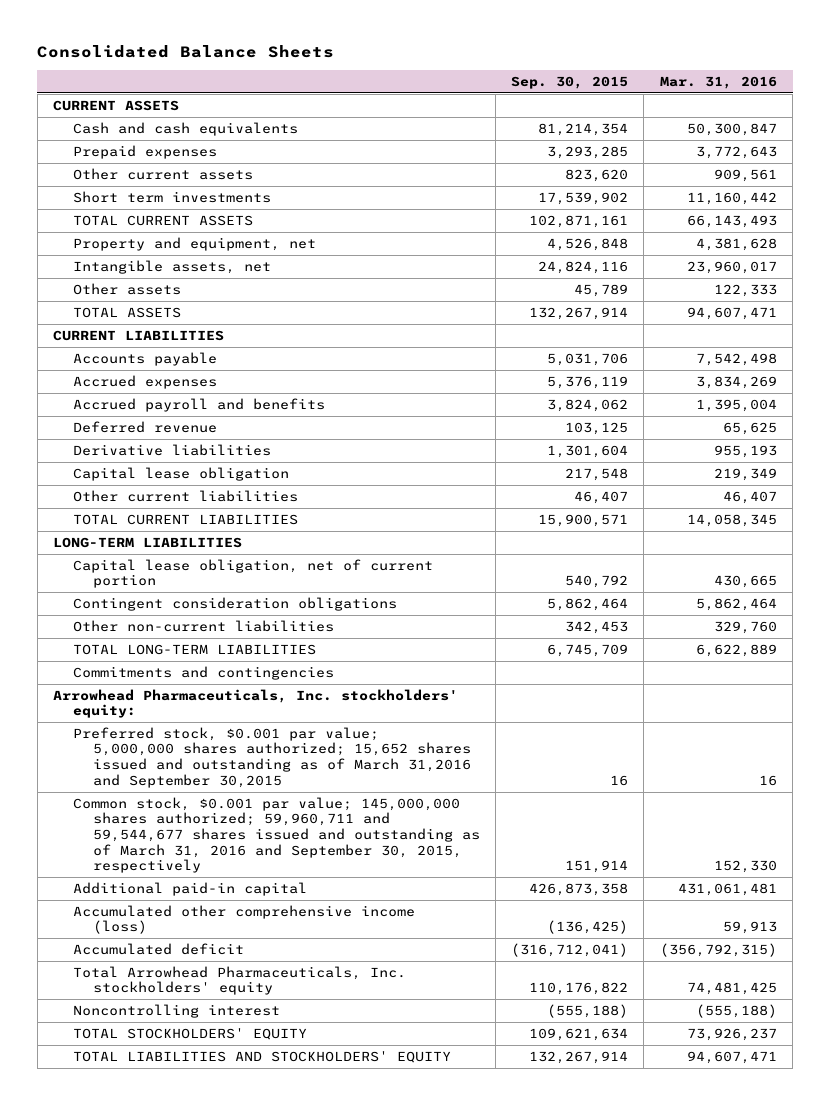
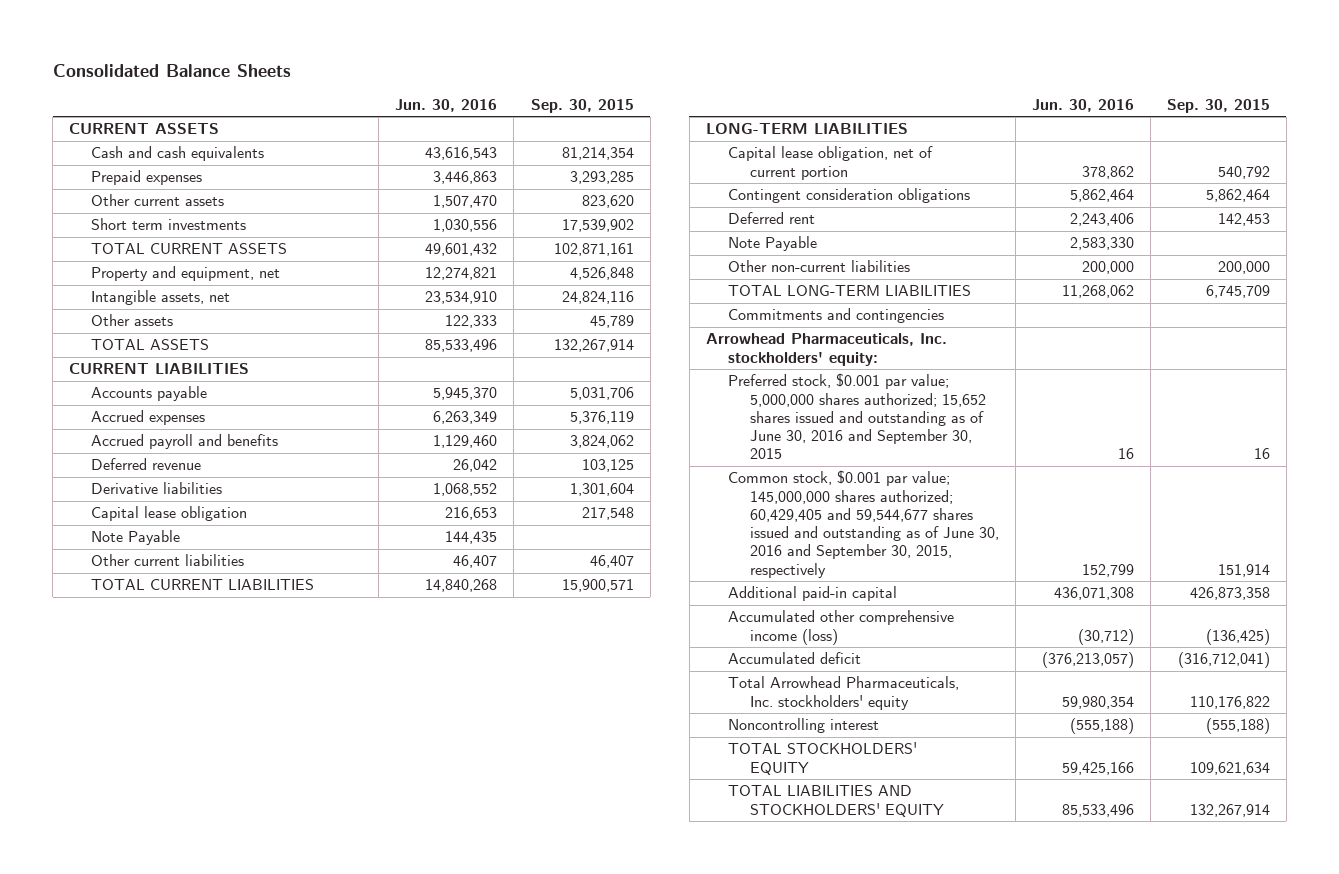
[659,76,777,90] Mar. 31, 2016 -> none
none -> [395,98,498,112] Jun. 30, 2016
none -> [91,530,181,546] Note Payable
none -> [727,212,815,225] Deferred rent
none -> [727,236,817,252] Note Payable
[565,620,629,634] 342,453 -> [1217,261,1270,275] 200,000
[72,726,471,788] Preferred stock, $0.001 par value; 5,000,000 shares authorized; 15,652 shares issued and outstanding as of March 31,2016 and September 30,2015 -> [727,373,986,460] Preferred stock, $0.001 par value; 5,000,000 shares authorized; 15,652 shares issued and outstanding as of June 30, 2016 and September 30, 2015
[72,796,480,874] Common stock, $0.001 par value; 145,000,000 shares authorized; 59,960,711 and 59,544,677 shares issued and outstanding as of March 31, 2016 and September 30, 2015, respectively -> [727,470,999,578] Common stock, $0.001 par value; 145,000,000 shares authorized; 60,429,405 and 59,544,677 shares issued and outstanding as of June 30, 2016 and September 30, 2015, respectively

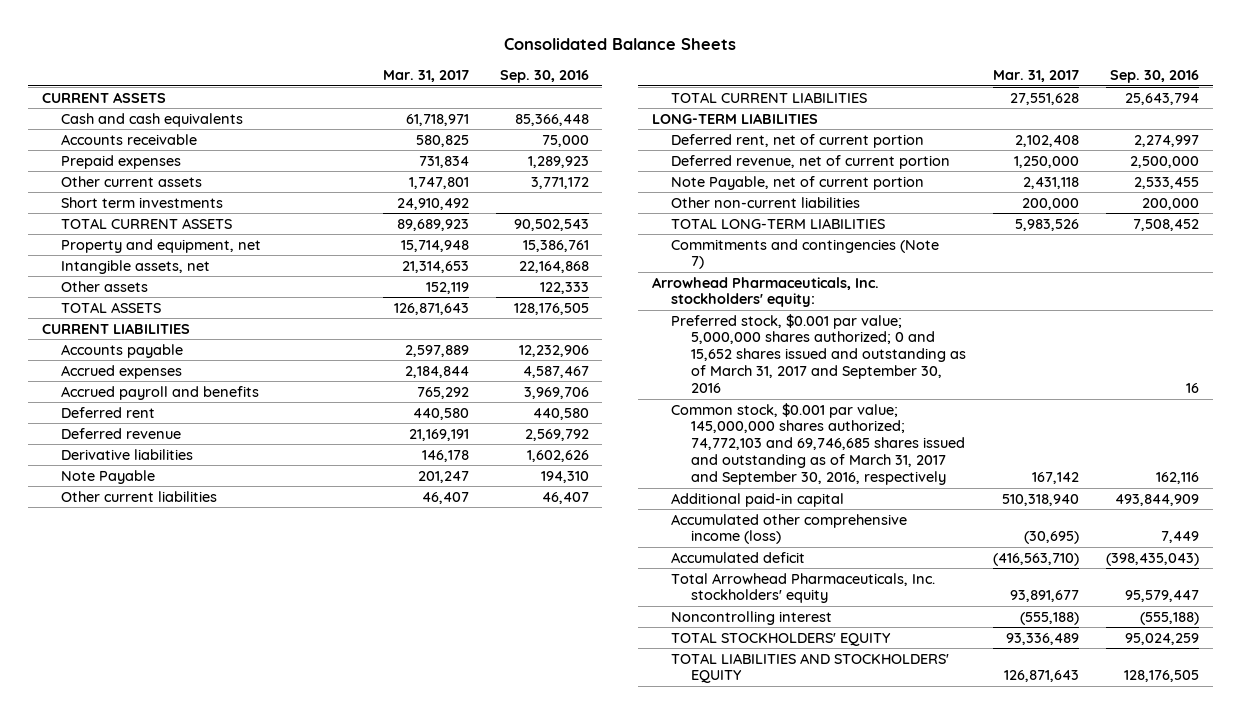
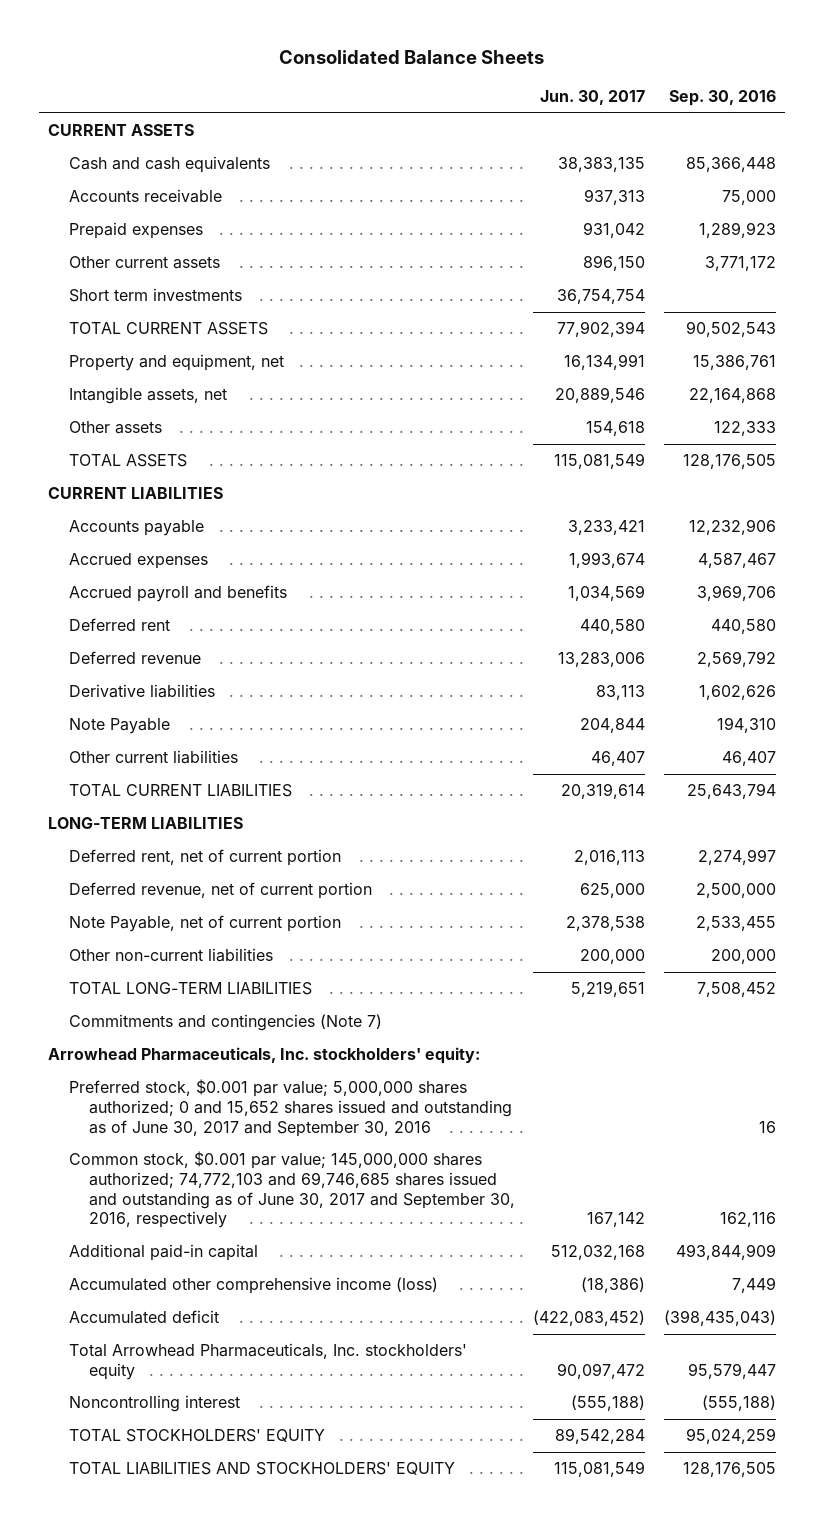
[382,70,469,83] Mar. 31, 2017 -> none
none -> [540,90,646,106] Jun. 30, 2017
[671,313,967,394] Preferred stock, $0.001 par value; 5,000,000 shares authorized; 0 and 15,652 shares issued and outstanding as of March 31, 2017 and September 30, 2016 -> [68,1079,513,1137] Preferred stock, $0.001 par value; 5,000,000 shares authorized; 0 and 15,652 shares issued and outstanding as of June 30, 2017 and September 30, 2016
[671,402,966,486] Common stock, $0.001 par value; 145,000,000 shares authorized; 74,772,103 and 69,746,685 shares issued and outstanding as of March 31, 2017 and September 30, 2016, respectively -> [68,1151,516,1229] Common stock, $0.001 par value; 145,000,000 shares authorized; 74,772,103 and 69,746,685 shares issued and outstanding as of June 30, 2017 and September 30, 2016, respectively

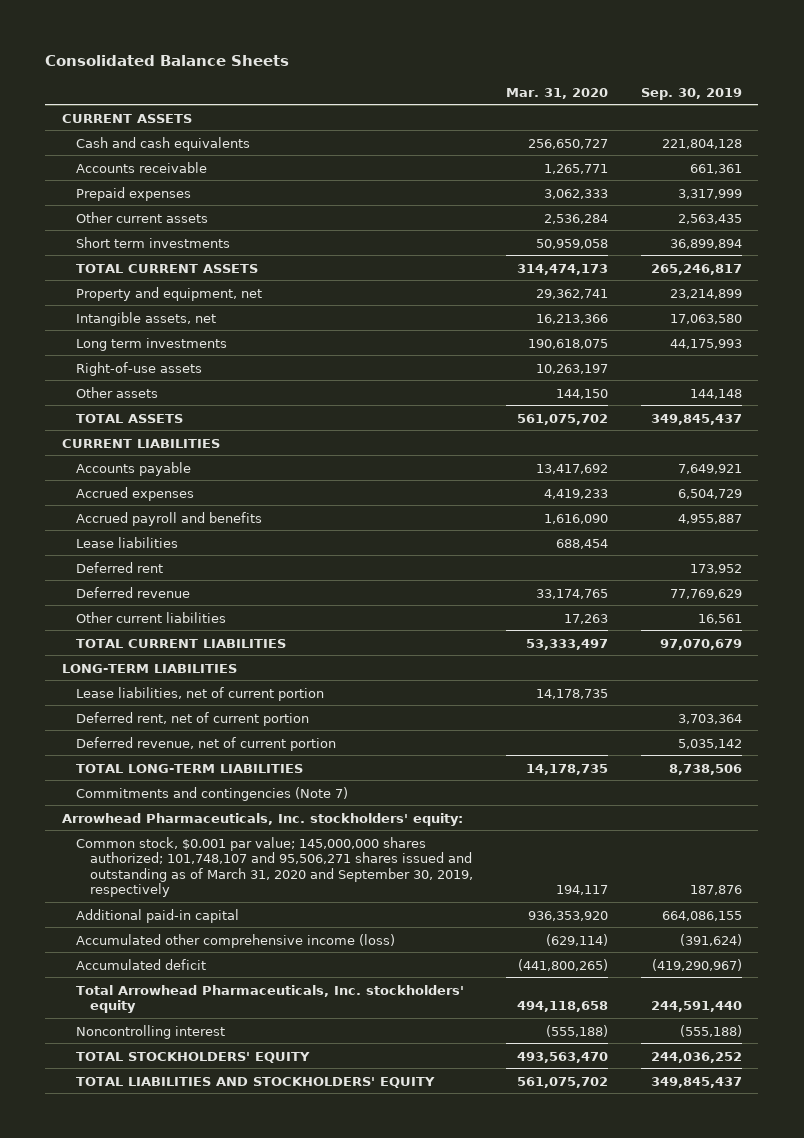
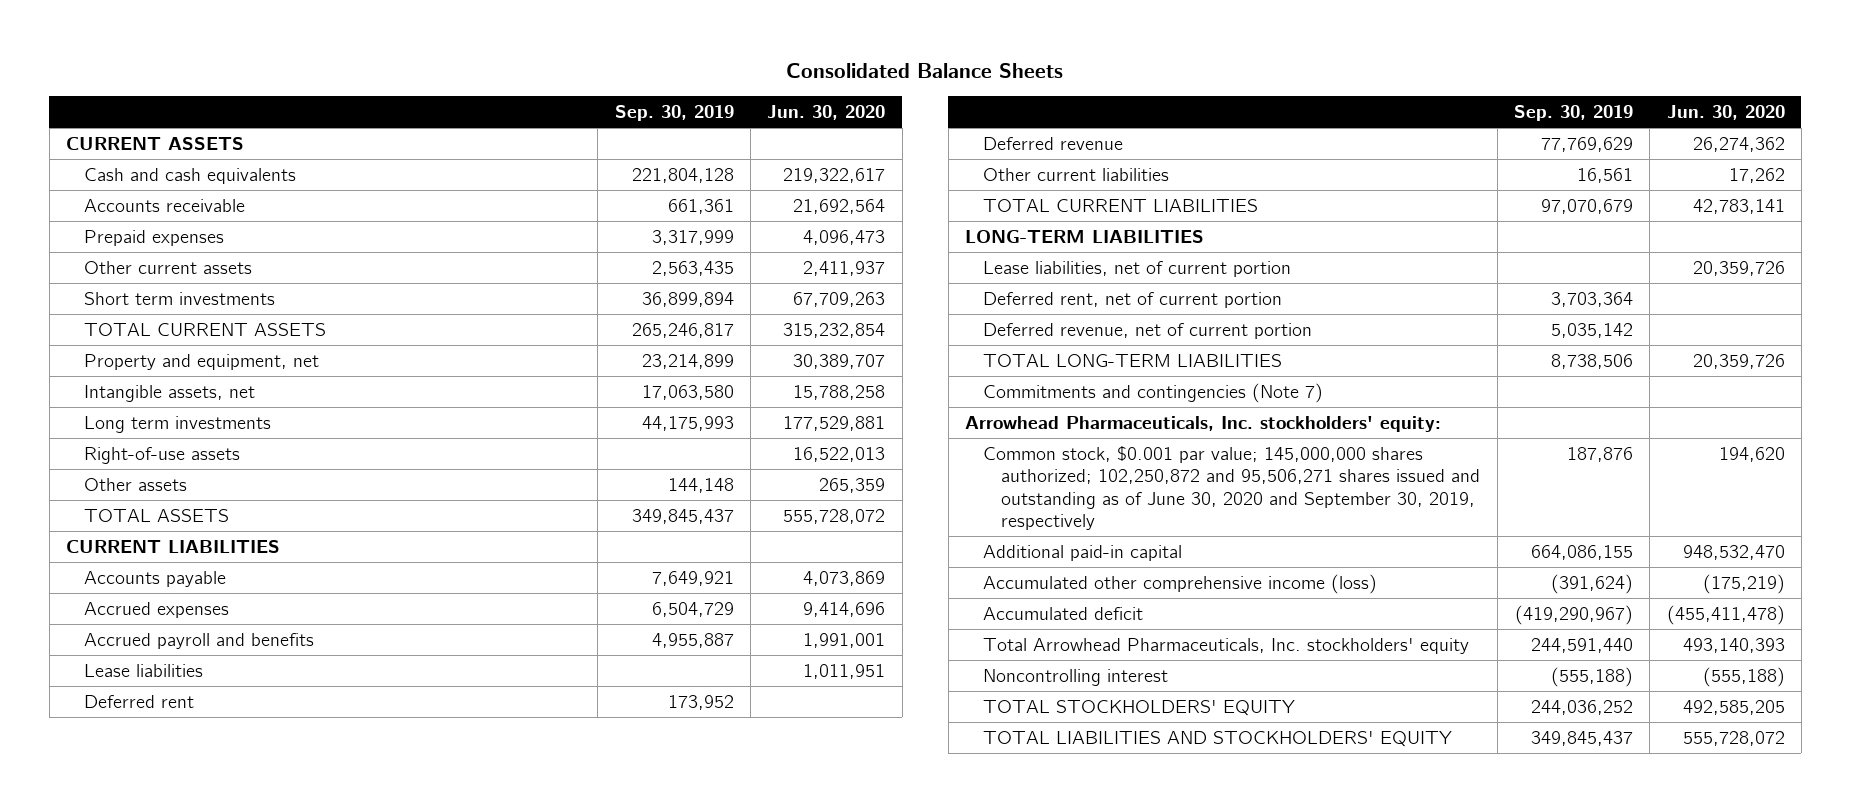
[506,87,609,99] Mar. 31, 2020 -> none
none -> [767,105,886,121] Jun. 30, 2020
[76,836,474,898] Common stock, $0.001 par value; 145,000,000 shares authorized; 101,748,107 and 95,506,271 shares issued and outstanding as of March 31, 2020 and September 30, 2019, respectively -> [983,445,1481,531] Common stock, $0.001 par value; 145,000,000 shares authorized; 102,250,872 and 95,506,271 shares issued and outstanding as of June 30, 2020 and September 30, 2019, respectively

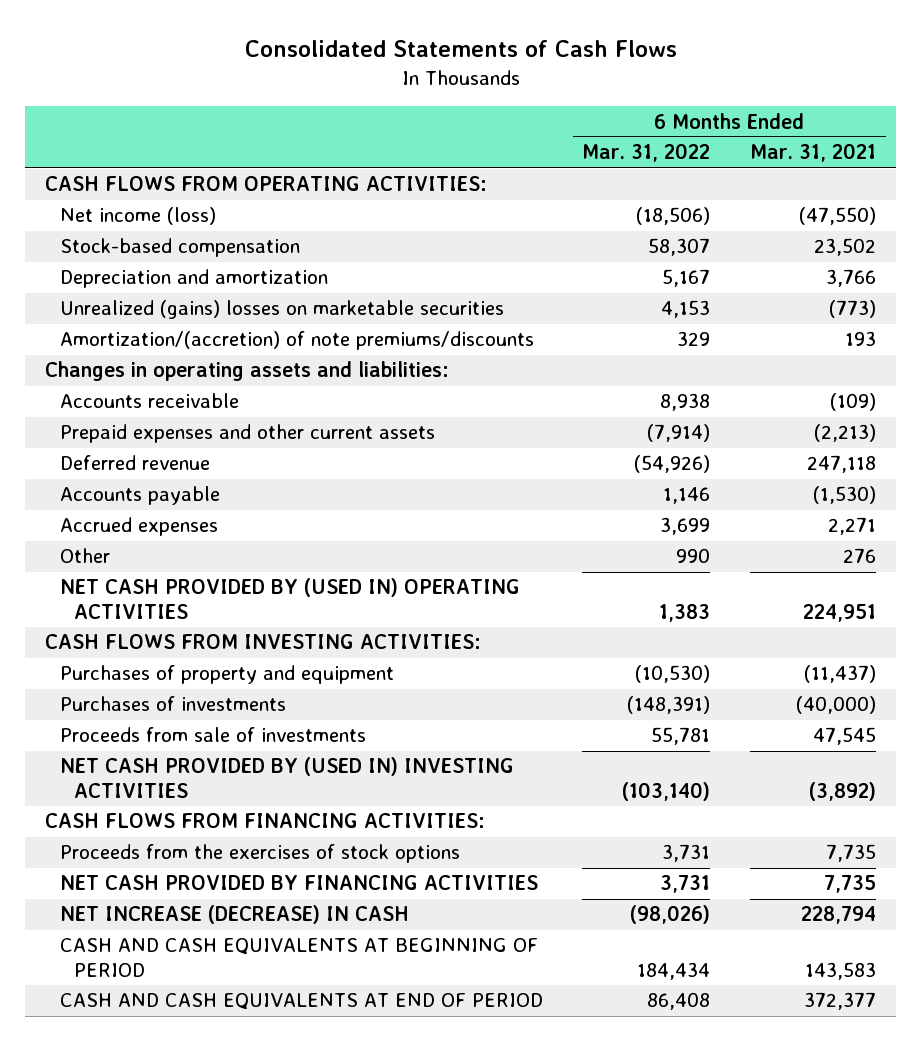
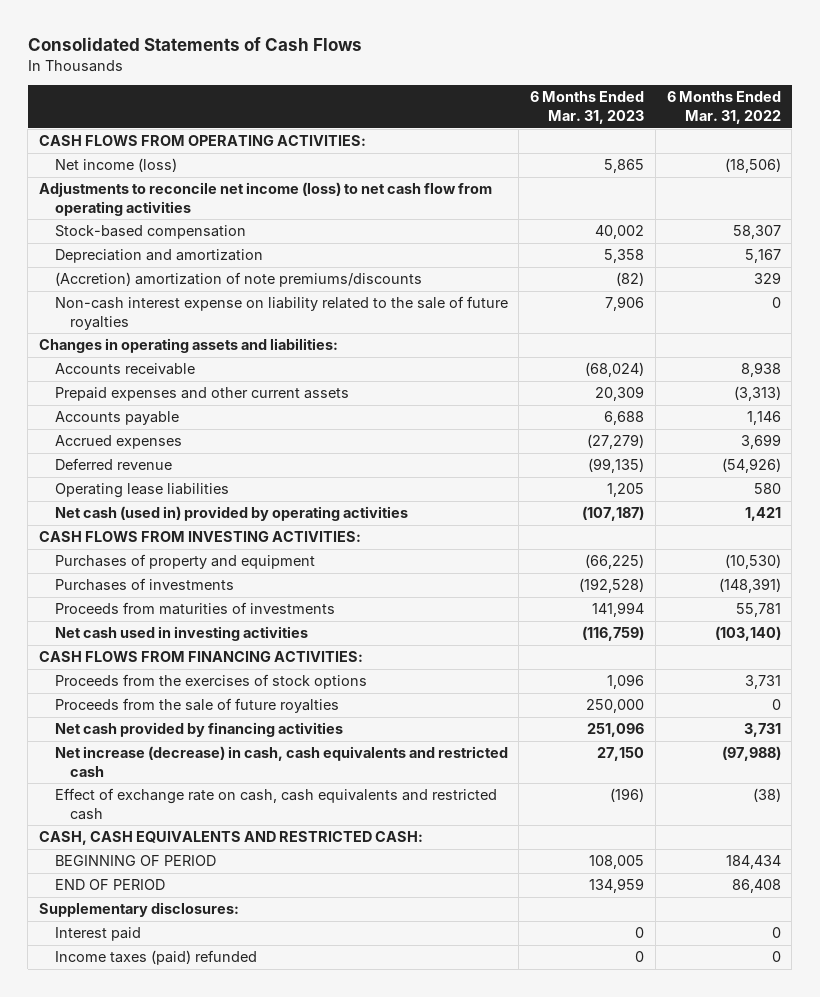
[750,143,877,163] Mar. 31, 2021 -> none
none -> [530,91,645,125] 6 Months Ended Mar. 31, 2023
none -> [39,182,493,217] Adjustments to reconcile net income (loss) to net cash flow from operating activities
[59,300,504,320] Unrealized (gains) losses on marketable securities -> none
[59,331,534,351] Amortization/(accretion) of note premiums/discounts -> [54,272,422,288] (Accretion) amortization of note premiums/discounts
none -> [54,296,508,331] Non-cash interest expense on liability related to the sale of future royalties
[647,424,711,443] (7,914) -> [733,386,781,402] (3,313)
[59,548,110,564] Other -> none
[59,455,210,471] Deferred revenue -> [54,458,172,471] Deferred revenue
none -> [54,483,229,499] Operating lease liabilities
[59,578,520,619] NET CASH PROVIDED BY (USED IN) OPERATING ACTIVITIES -> [54,506,408,522] Net cash (used in) provided by operating activities
[659,603,711,622] 1,383 -> [744,507,781,522] 1,421
[59,727,366,743] Proceeds from sale of investments -> [54,602,335,616] Proceeds from maturities of investments
[59,757,514,798] NET CASH PROVIDED BY (USED IN) INVESTING ACTIVITIES -> [54,626,308,642] Net cash used in investing activities
none -> [54,698,339,714] Proceeds from the sale of future royalties
[59,875,538,891] NET CASH PROVIDED BY FINANCING ACTIVITIES -> [54,722,343,738] Net cash provided by financing activities
[59,905,409,925] NET INCREASE (DECREASE) IN CASH -> [54,746,508,778] Net increase (decrease) in cash, cash equivalents and restricted cash
[630,905,711,925] (98,026) -> [721,746,781,762] (97,988)
none -> [54,788,497,821] Effect of exchange rate on cash, cash equivalents and restricted cash
none -> [39,831,424,846] CASH, CASH EQUIVALENTS AND RESTRICTED CASH:
[59,938,538,977] CASH AND CASH EQUIVALENTS AT BEGINNING OF PERIOD -> [54,855,216,867] BEGINNING OF PERIOD
[59,993,543,1010] CASH AND CASH EQUIVALENTS AT END OF PERIOD -> [54,879,165,891] END OF PERIOD
none -> [39,902,240,918] Supplementary disclosures:
none -> [54,927,141,942] Interest paid
none -> [54,950,257,966] Income taxes (paid) refunded

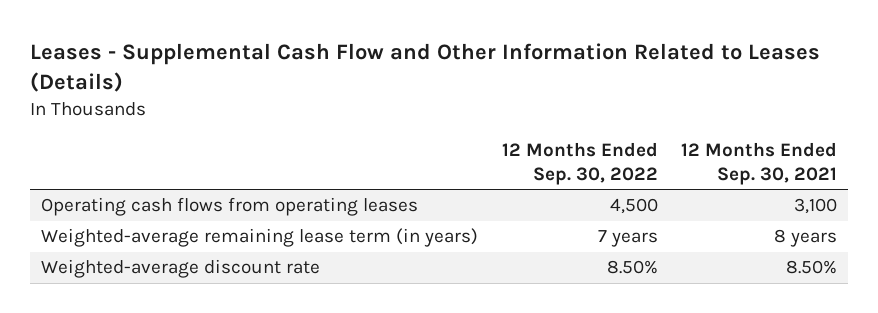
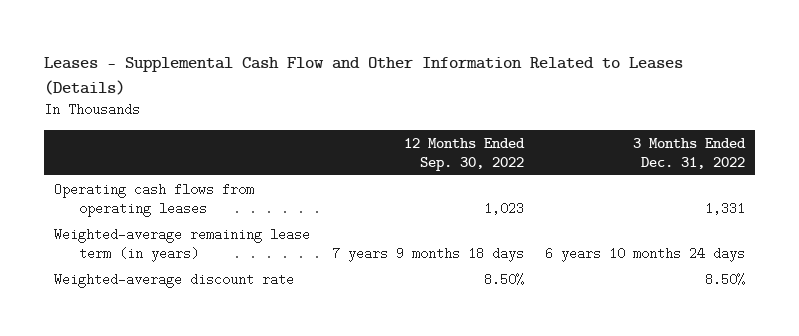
[680,141,837,186] 12 Months Ended Sep. 30, 2021 -> none
none -> [632,137,746,169] 3 Months Ended Dec. 31, 2022
[609,198,658,215] 4,500 -> [483,201,524,215] 1,023
[597,230,658,248] 7 years -> [331,246,524,262] 7 years 9 months 18 days

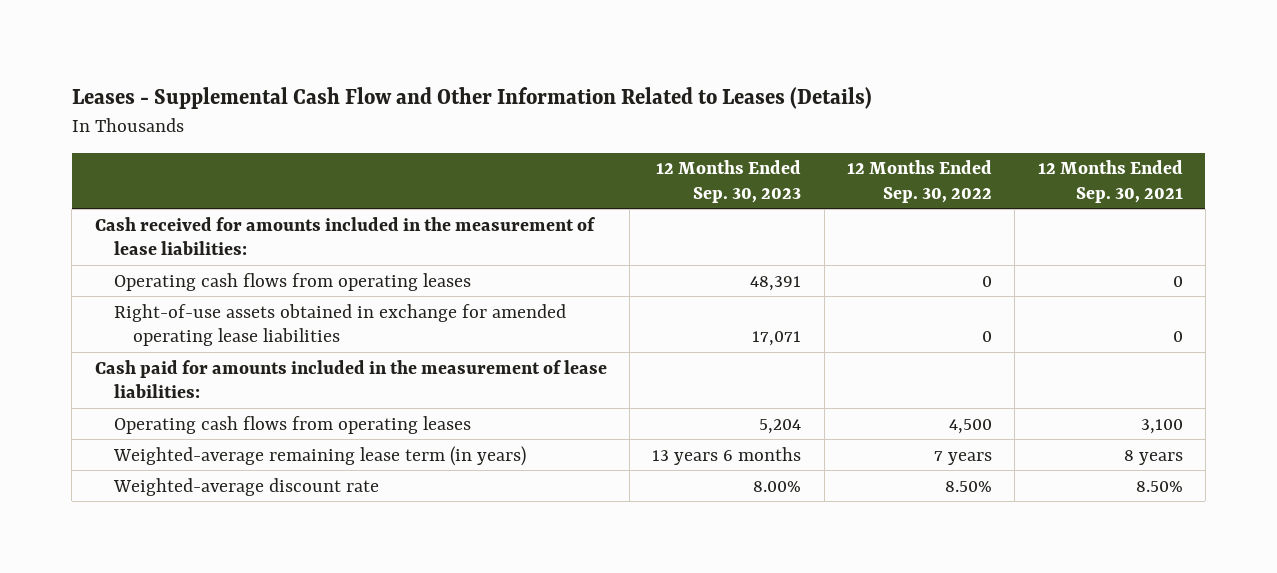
[632,137,746,169] 3 Months Ended Dec. 31, 2022 -> none
none -> [656,160,802,203] 12 Months Ended Sep. 30, 2023
none -> [1037,160,1183,203] 12 Months Ended Sep. 30, 2021
none -> [94,216,596,255] Cash received for amounts included in the measurement of lease liabilities:
[483,201,524,215] 1,023 -> [981,275,992,287] 0
none -> [113,303,566,346] Right-of-use assets obtained in exchange for amended operating lease liabilities
none -> [94,359,607,398] Cash paid for amounts included in the measurement of lease liabilities:
none -> [113,415,471,434] Operating cash flows from operating leases
[331,246,524,262] 7 years 9 months 18 days -> [933,450,992,465] 7 years

